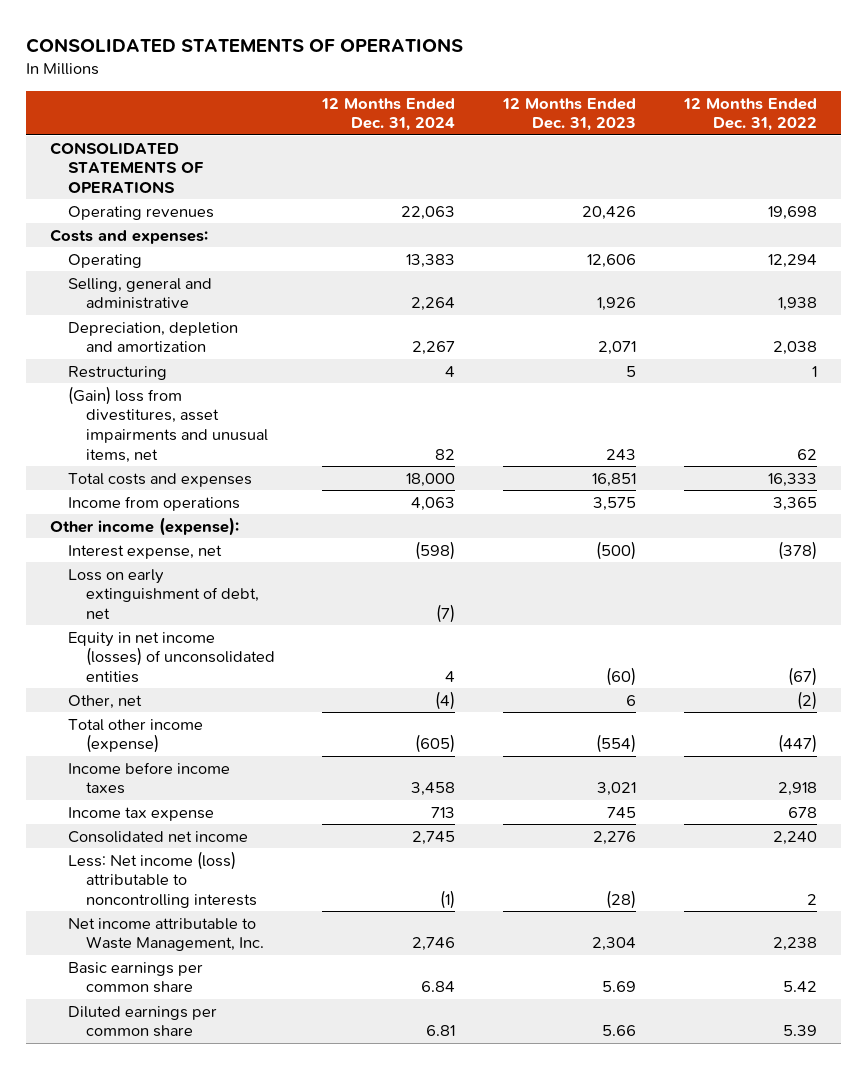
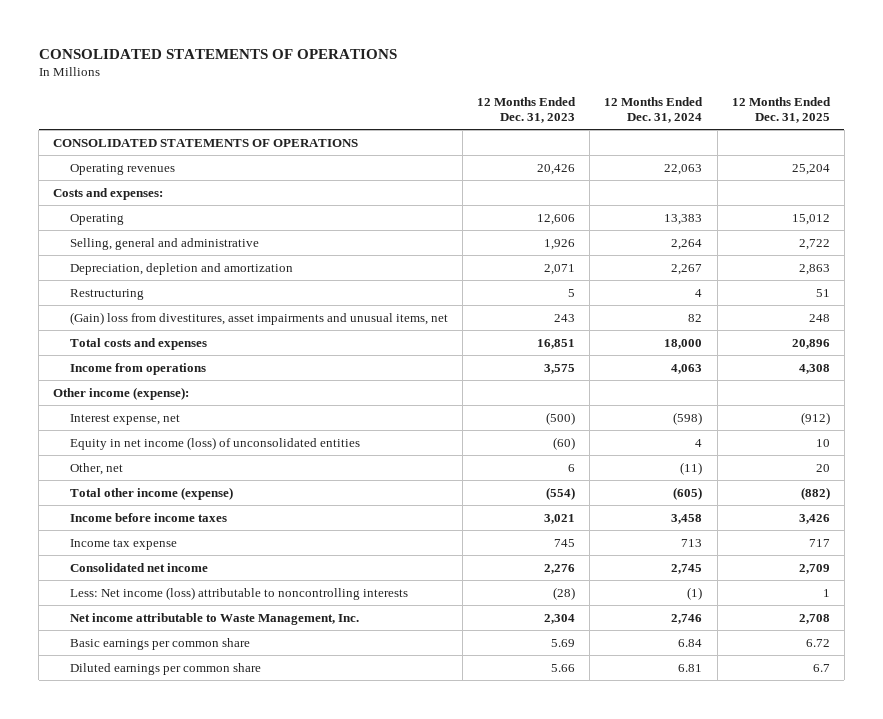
[682,97,817,132] 12 Months Ended Dec. 31, 2022 -> none
none -> [731,96,831,124] 12 Months Ended Dec. 31, 2025
[67,568,259,619] Loss on early extinguishment of debt, net -> none
[67,631,275,683] Equity in net income (losses) of unconsolidated entities -> [69,436,360,450] Equity in net income (loss) of unconsolidated entities
[435,690,456,710] (4) -> [680,461,703,475] (11)

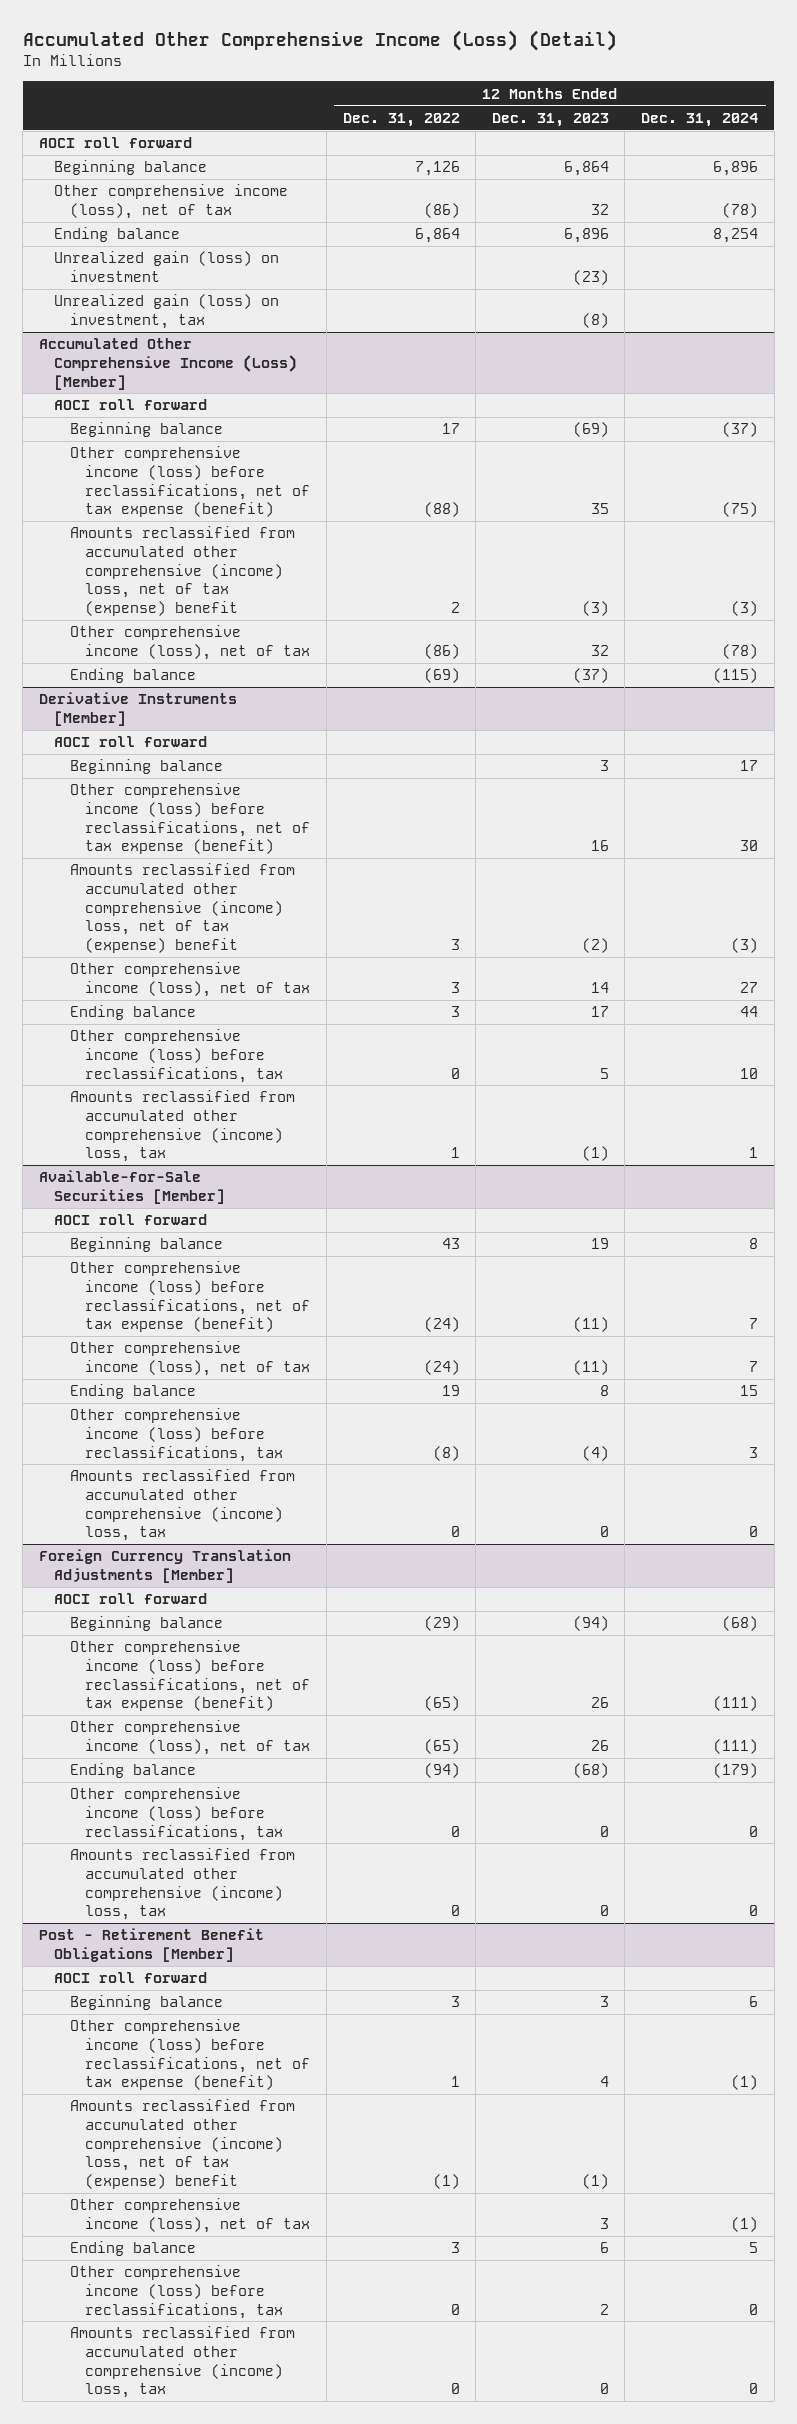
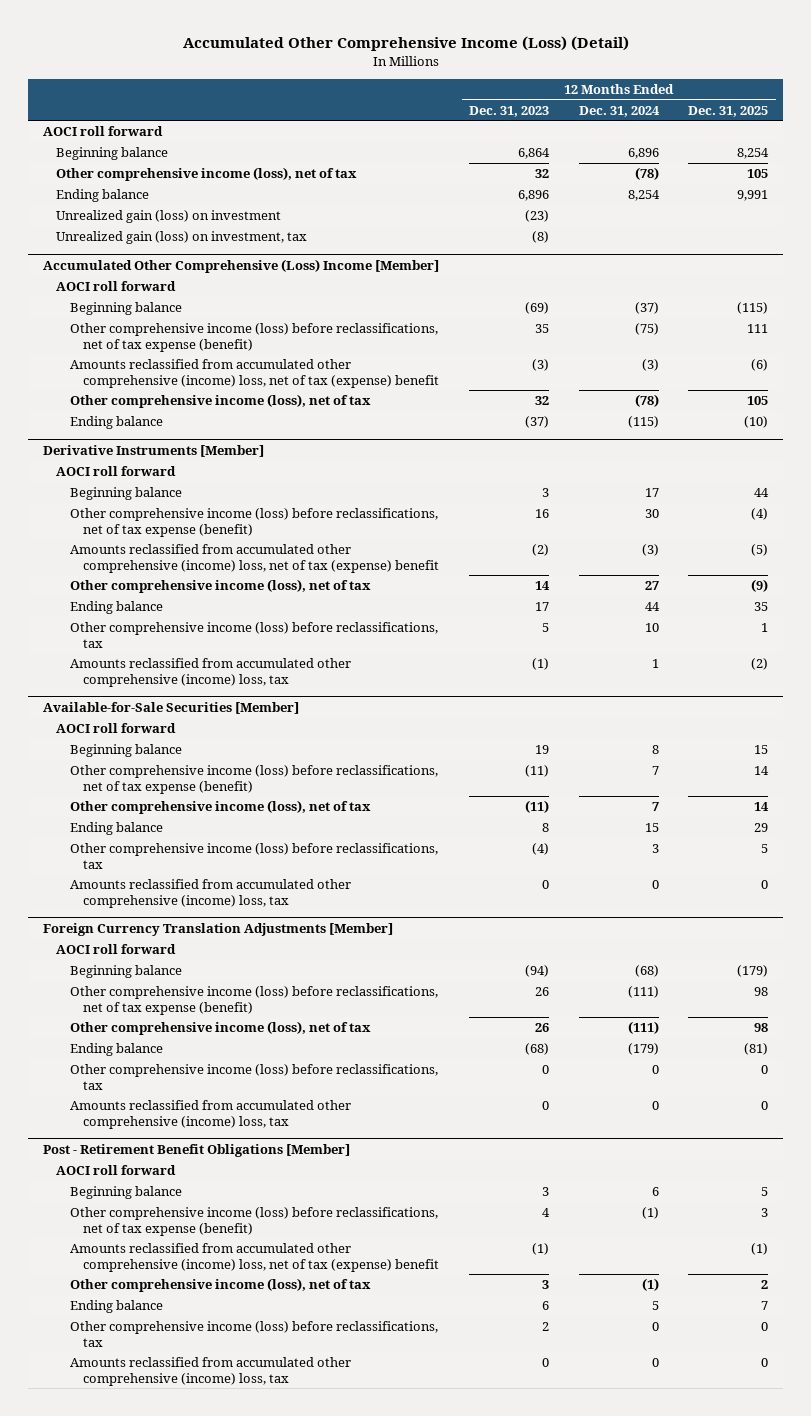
[342,112,460,127] Dec. 31, 2022 -> none
none -> [688,105,769,117] Dec. 31, 2025
[39,338,298,390] Accumulated Other Comprehensive Income (Loss) [Member] -> [43,258,440,273] Accumulated Other Comprehensive (Loss) Income [Member]

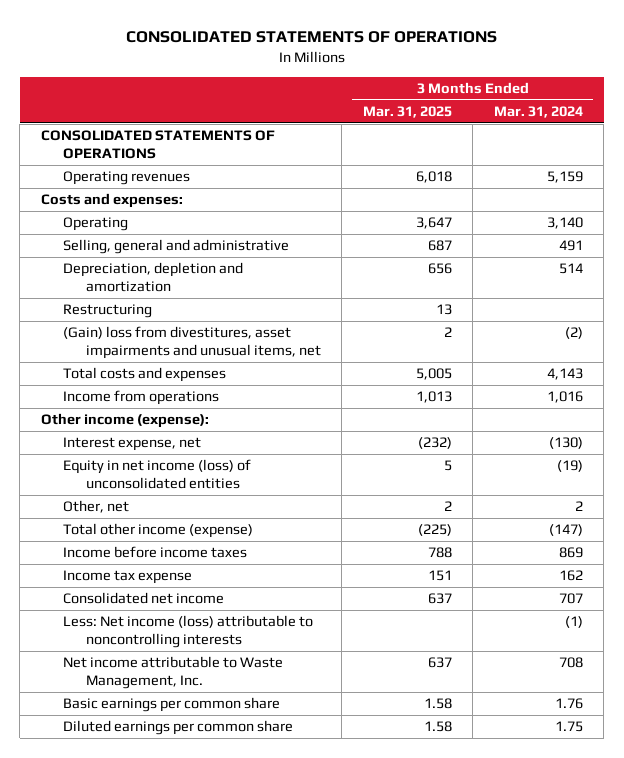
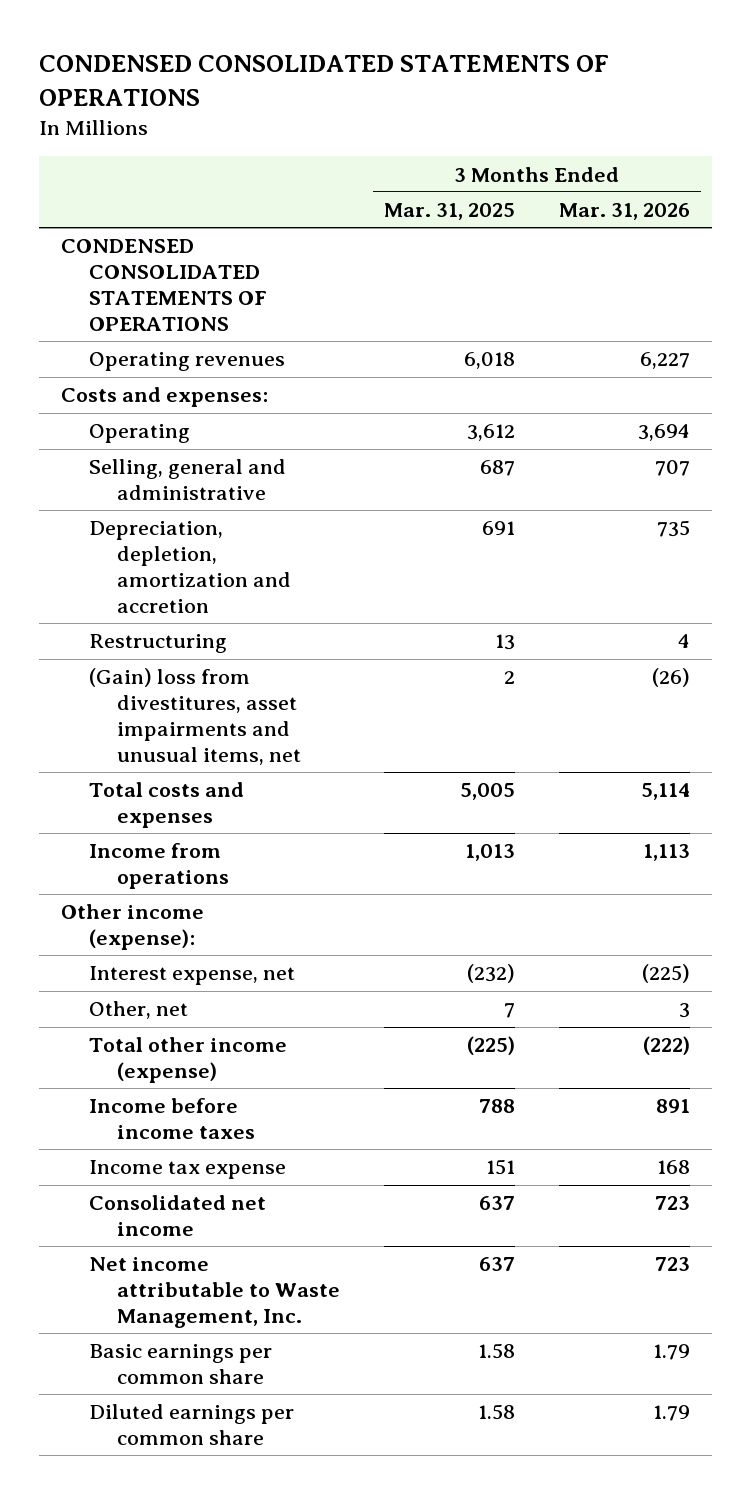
[125,31,497,44] CONSOLIDATED STATEMENTS OF OPERATIONS -> [38,55,609,106] CONDENSED CONSOLIDATED STATEMENTS OF OPERATIONS
[493,105,583,118] Mar. 31, 2024 -> none
none -> [559,203,691,221] Mar. 31, 2026
[40,130,275,160] CONSOLIDATED STATEMENTS OF OPERATIONS -> [60,239,267,331] CONDENSED CONSOLIDATED STATEMENTS OF OPERATIONS
[415,217,452,230] 3,647 -> [466,424,515,442] 3,612
[63,262,244,293] Depreciation, depletion and amortization -> [88,521,291,613] Depreciation, depletion, amortization and accretion
[427,263,452,275] 656 -> [481,521,515,536] 691
[63,459,252,490] Equity in net income (loss) of unconsolidated entities -> none
[443,501,452,512] 2 -> [503,1003,515,1019] 7
[63,615,314,649] Less: Net income (loss) attributable to noncontrolling interests -> none

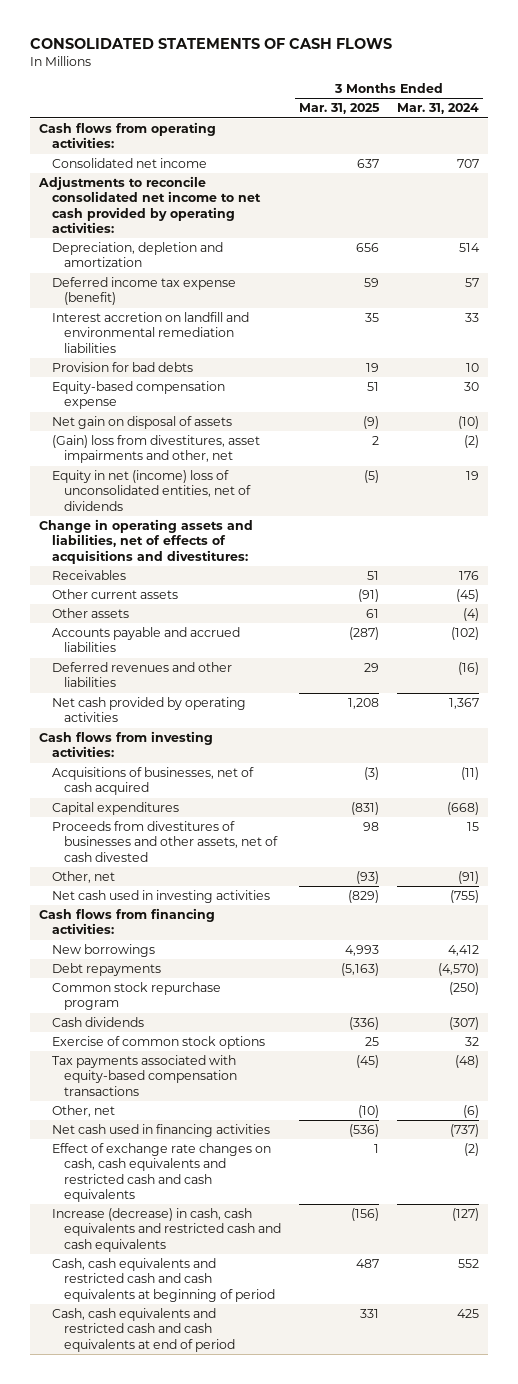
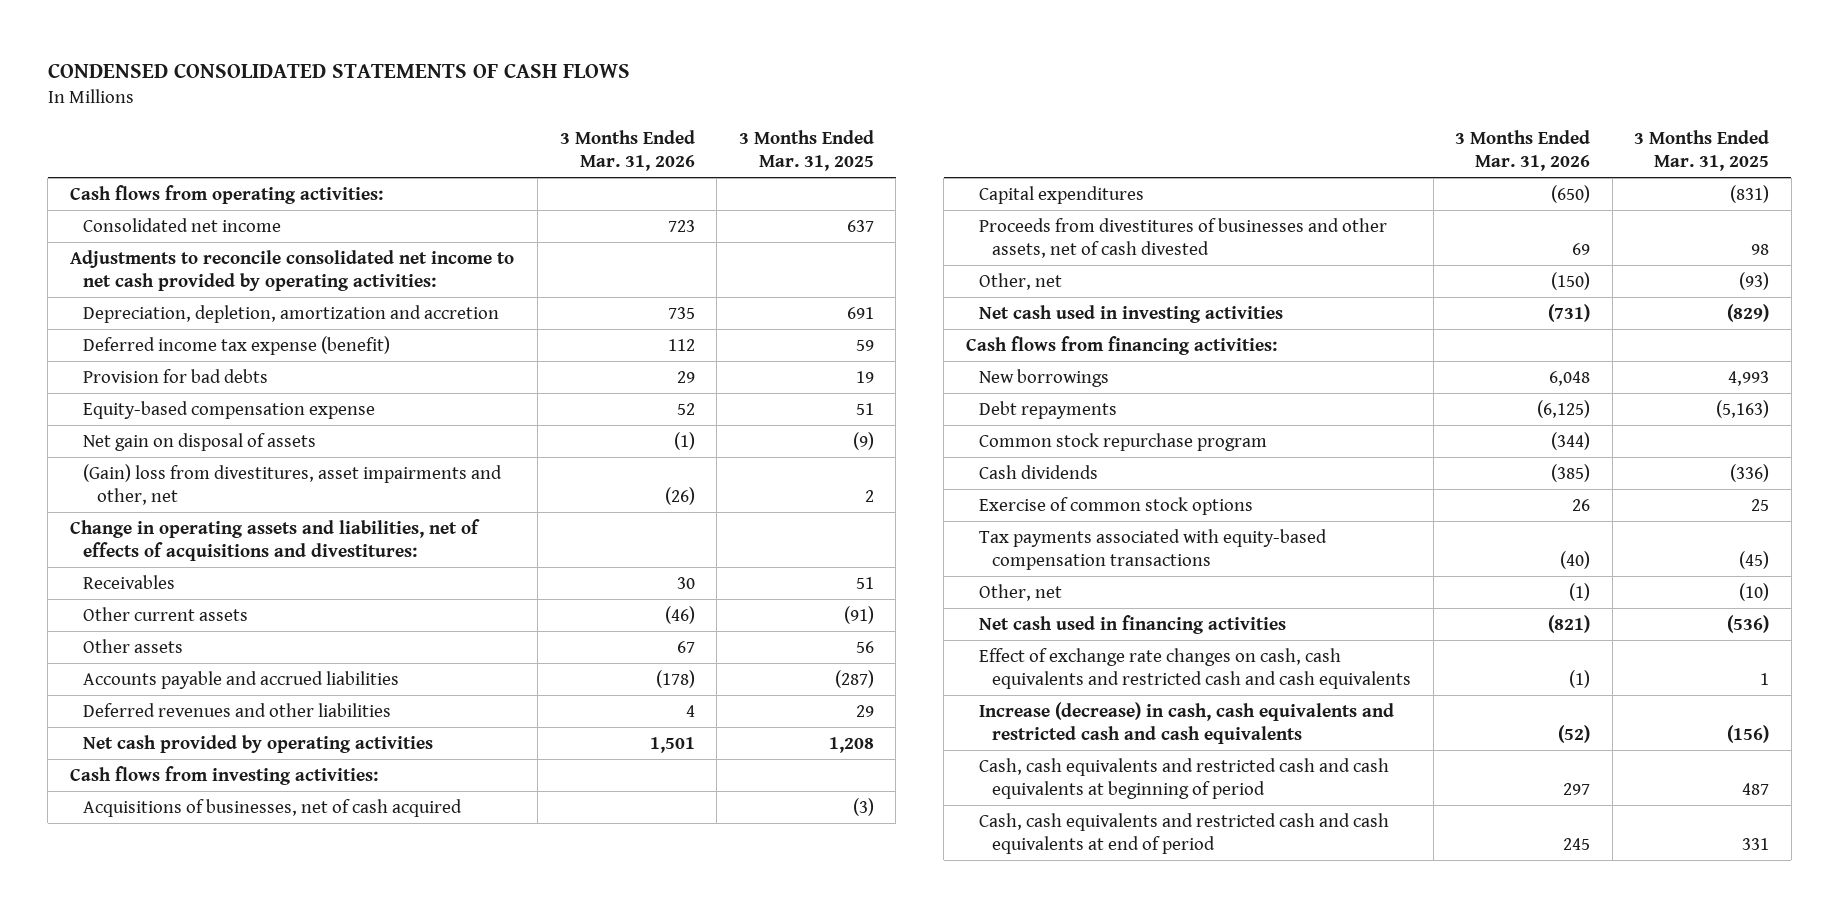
[29,38,392,50] CONSOLIDATED STATEMENTS OF CASH FLOWS -> [47,62,630,78] CONDENSED CONSOLIDATED STATEMENTS OF CASH FLOWS
[396,103,479,115] Mar. 31, 2024 -> none
none -> [559,130,695,172] 3 Months Ended Mar. 31, 2026
[51,242,223,268] Depreciation, depletion and amortization -> [83,304,500,323] Depreciation, depletion, amortization and accretion
[356,243,380,253] 656 -> [846,306,874,319] 691
[51,312,249,353] Interest accretion on landfill and environmental remediation liabilities -> none
[51,470,252,511] Equity in net (income) loss of unconsolidated entities, net of dividends -> none
[366,609,380,619] 61 -> [855,640,874,653] 56

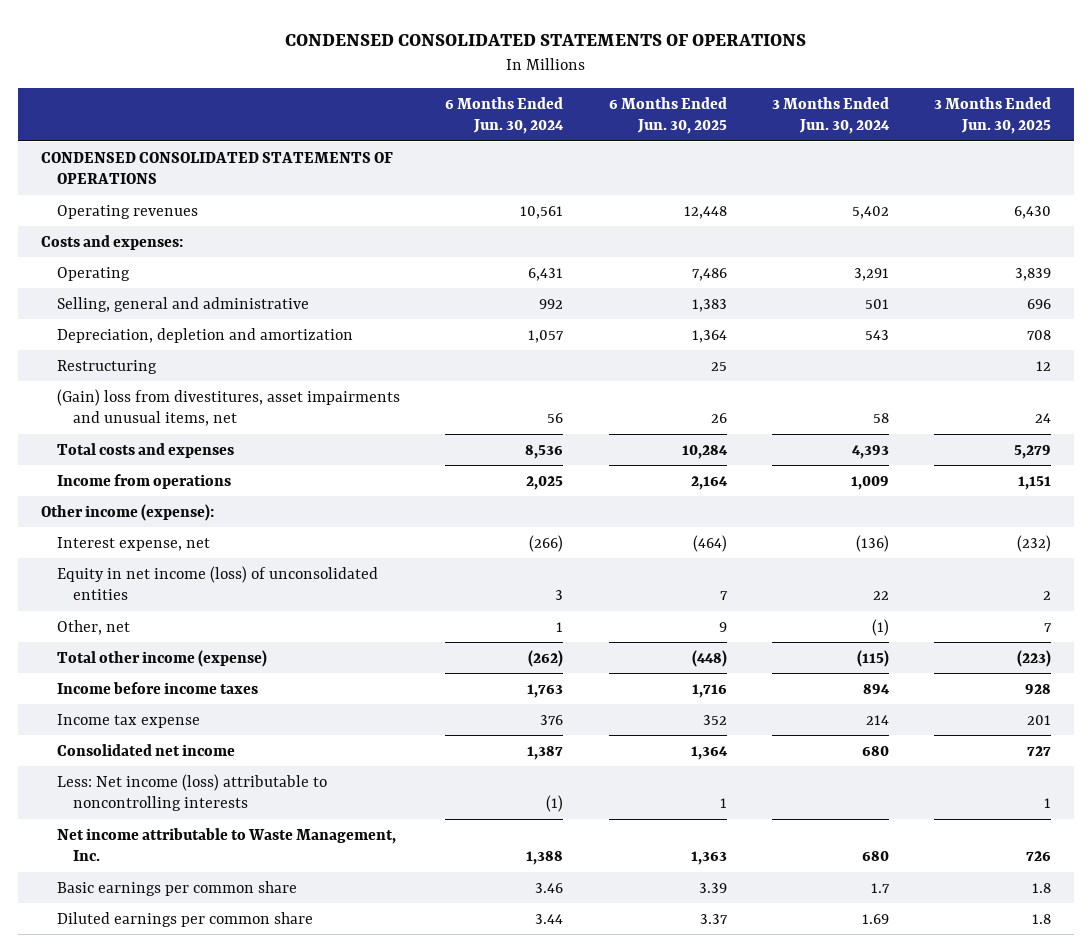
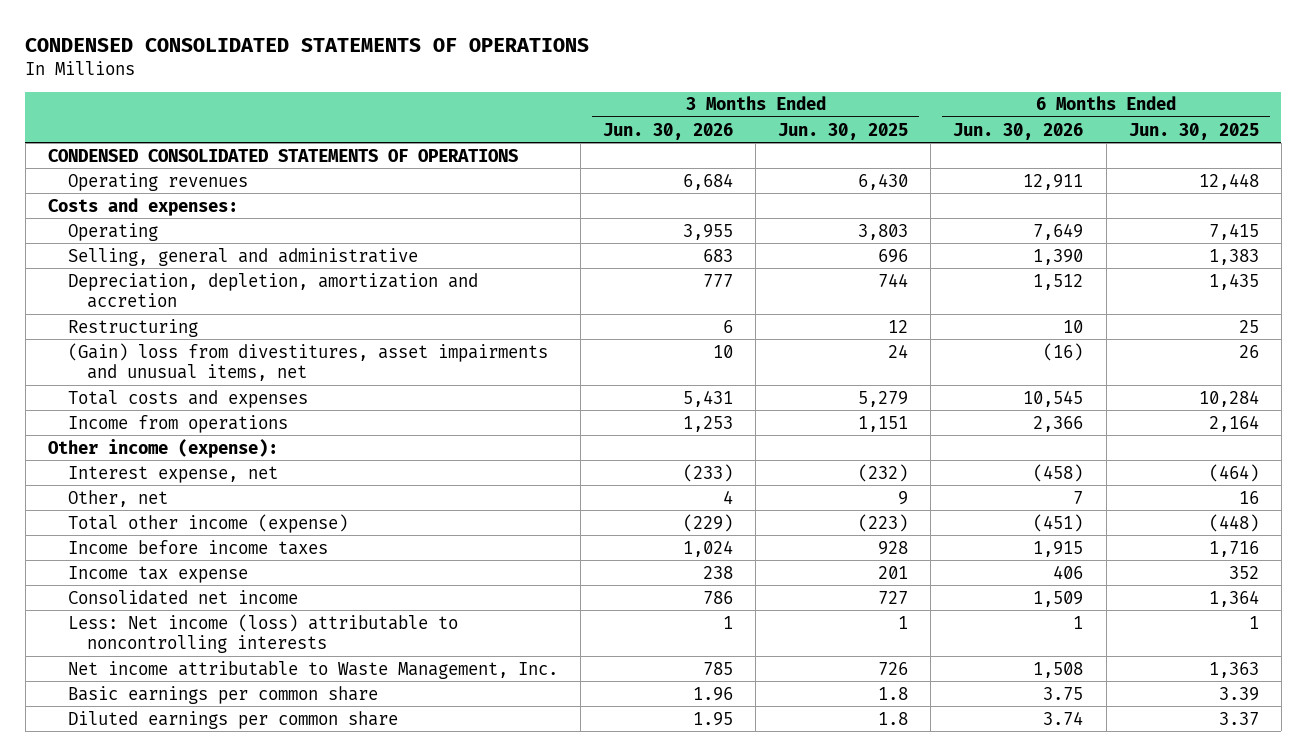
[445,97,565,135] 6 Months Ended Jun. 30, 2024 -> none
[772,97,891,135] 3 Months Ended Jun. 30, 2024 -> none
none -> [602,122,733,140] Jun. 30, 2026
none -> [953,122,1084,140] Jun. 30, 2026
[691,267,727,281] 7,486 -> [1208,222,1259,240] 7,415
[1015,267,1052,281] 3,839 -> [858,223,909,240] 3,803
[57,327,354,343] Depreciation, depletion and amortization -> [67,272,478,309] Depreciation, depletion, amortization and accretion
[691,329,727,343] 1,364 -> [1208,272,1259,290] 1,435
[1027,329,1052,340] 708 -> [878,272,909,287] 744
[57,565,379,600] Equity in net income (loss) of unconsolidated entities -> none
[718,621,727,632] 9 -> [1238,490,1259,504] 16
[1044,622,1053,632] 7 -> [898,490,909,505] 9

